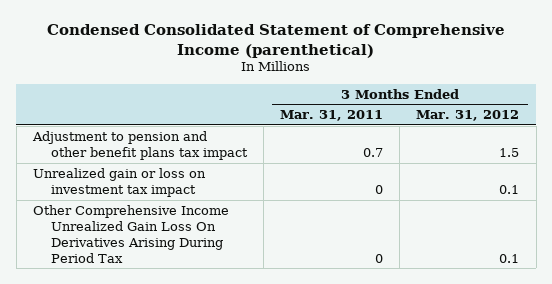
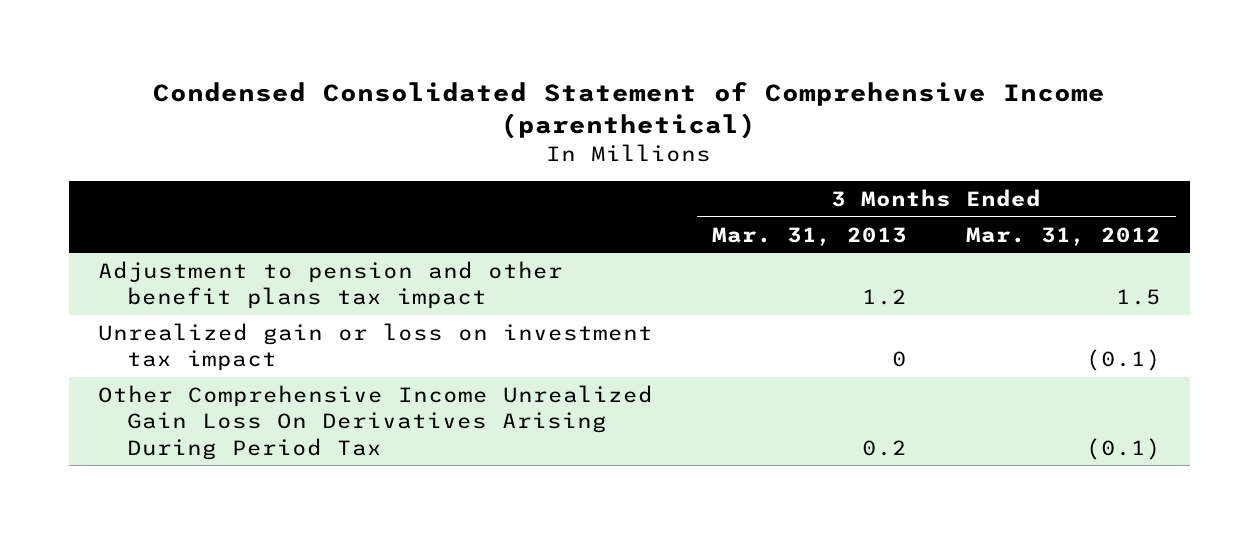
[280,110,384,122] Mar. 31, 2011 -> none
none -> [711,226,907,246] Mar. 31, 2013
[499,184,520,194] 0.1 -> [1085,349,1161,372] (0.1)
[499,253,520,263] 0.1 -> [1085,437,1161,460] (0.1)

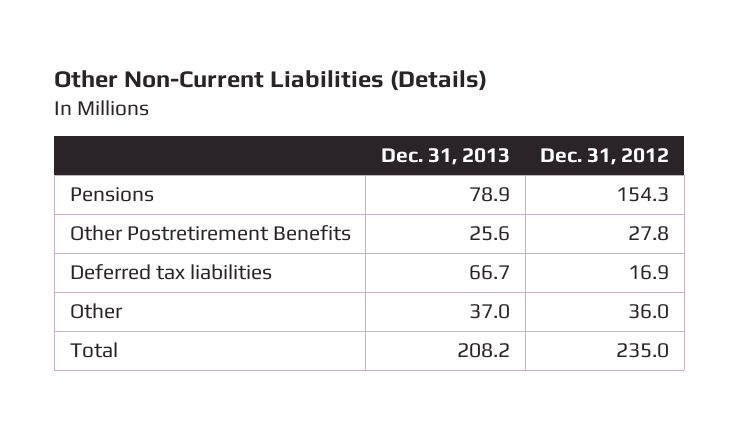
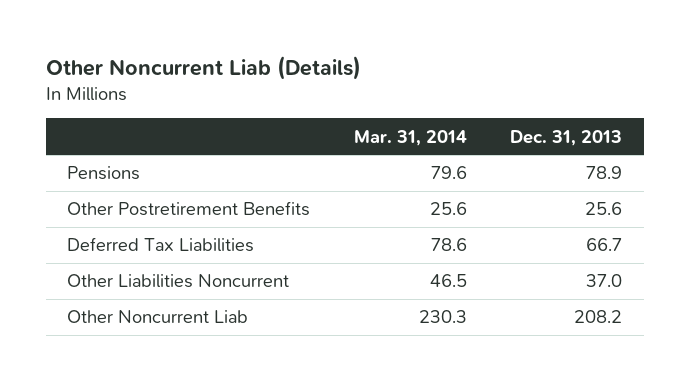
[54,69,488,91] Other Non-Current Liabilities (Details) -> [45,55,361,80] Other Noncurrent Liab (Details)
[540,147,670,165] Dec. 31, 2012 -> none
none -> [353,129,467,146] Mar. 31, 2014
[69,264,272,281] Deferred tax liabilities -> [67,237,255,253] Deferred Tax Liabilities
[69,303,123,320] Other -> [67,274,290,289] Other Liabilities Noncurrent
[69,342,118,359] Total -> [67,310,249,324] Other Noncurrent Liab

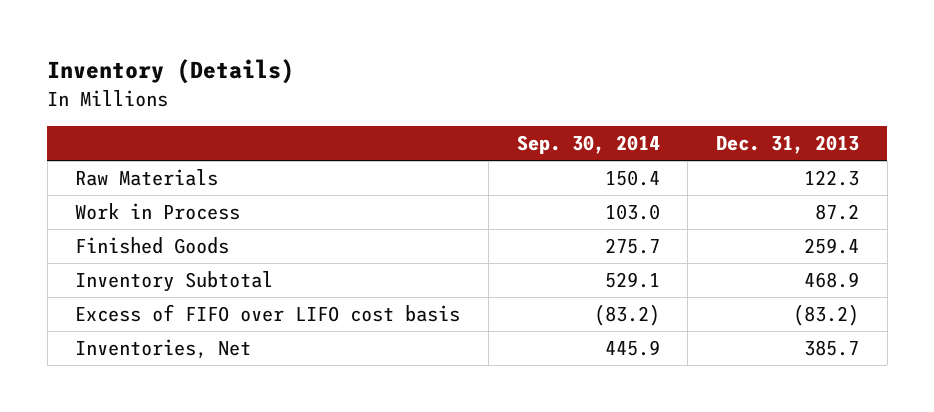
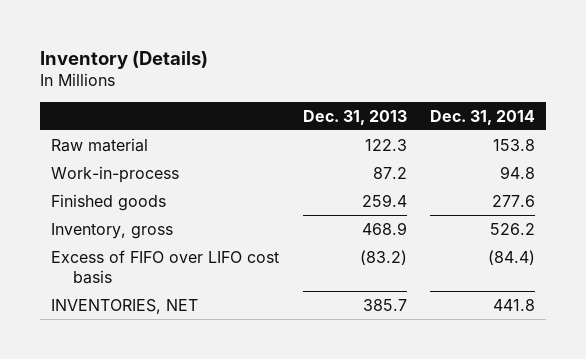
[516,135,660,155] Sep. 30, 2014 -> none
none -> [429,109,535,125] Dec. 31, 2014
[75,169,219,187] Raw Materials -> [51,137,149,152] Raw material
[75,203,241,221] Work in Process -> [51,165,180,183] Work-in-process
[75,237,230,255] Finished Goods -> [51,193,167,211] Finished goods
[75,271,274,293] Inventory Subtotal -> [51,222,174,239] Inventory, gross
[75,339,252,360] Inventories, Net -> [51,298,199,314] INVENTORIES, NET

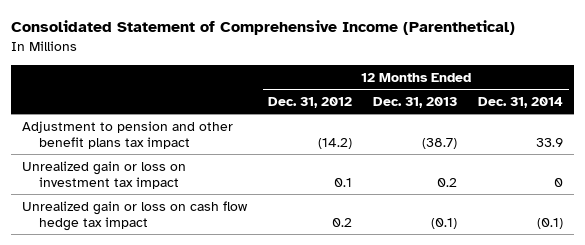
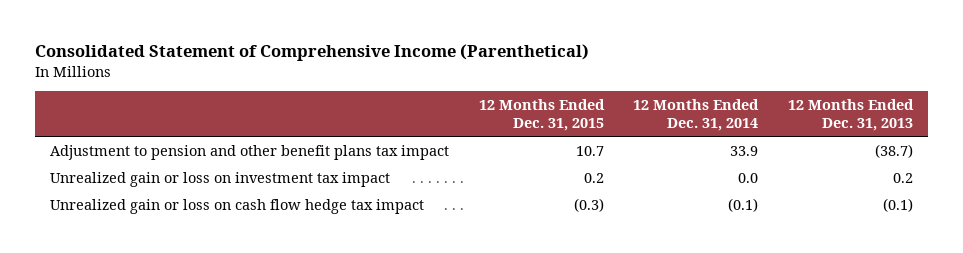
[267,96,352,108] Dec. 31, 2012 -> none
none -> [478,98,605,132] 12 Months Ended Dec. 31, 2015
[554,177,564,187] 0 -> [738,172,759,183] 0.0

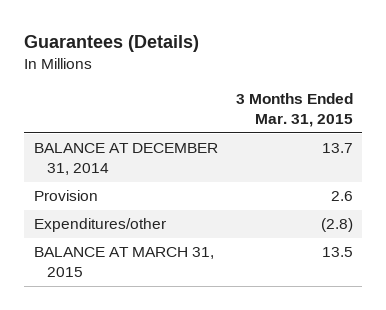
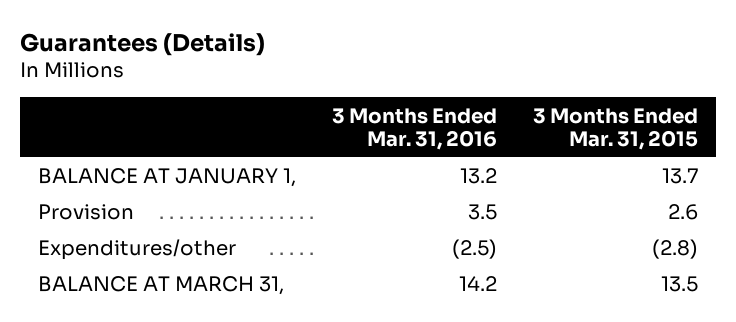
none -> [332,107,498,150] 3 Months Ended Mar. 31, 2016
[33,143,218,176] BALANCE AT DECEMBER 31, 2014 -> [37,168,296,188] BALANCE AT JANUARY 1,
[33,247,214,278] BALANCE AT MARCH 31, 2015 -> [37,276,284,296] BALANCE AT MARCH 31,

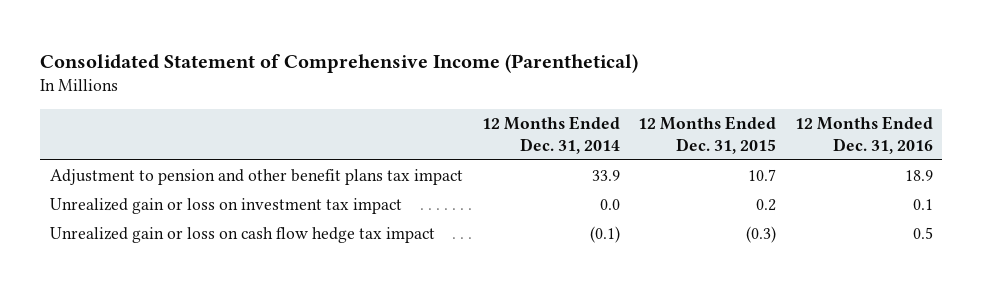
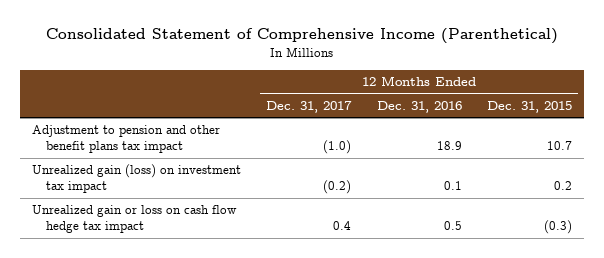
[481,116,620,154] 12 Months Ended Dec. 31, 2014 -> none
none -> [266,100,353,113] Dec. 31, 2017
[49,198,402,215] Unrealized gain or loss on investment tax impact -> [32,164,242,194] Unrealized gain (loss) on investment tax impact

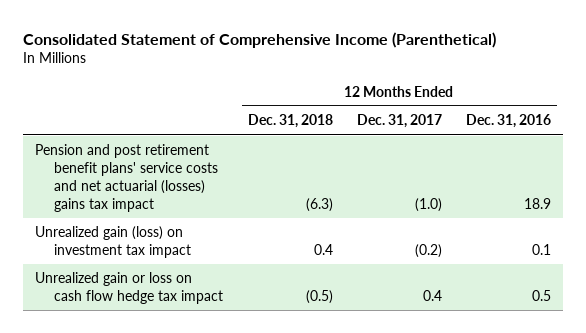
[486,100,572,113] Dec. 31, 2015 -> none
none -> [247,114,333,129] Dec. 31, 2018
[32,125,221,154] Adjustment to pension and other benefit plans tax impact -> [35,144,219,212] Pension and post retirement benefit plans' service costs and net actuarial (losses) gains tax impact

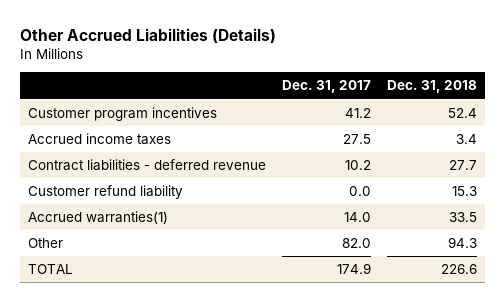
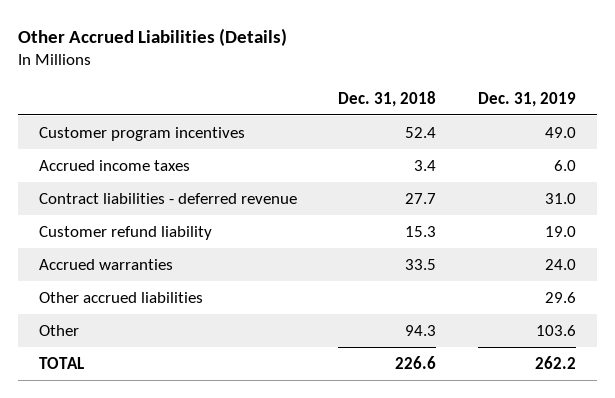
[281,80,371,94] Dec. 31, 2017 -> none
none -> [477,91,576,107] Dec. 31, 2019
[27,211,168,225] Accrued warranties(1) -> [38,259,173,271] Accrued warranties
none -> [38,292,203,304] Other accrued liabilities

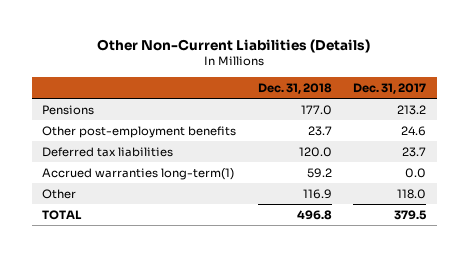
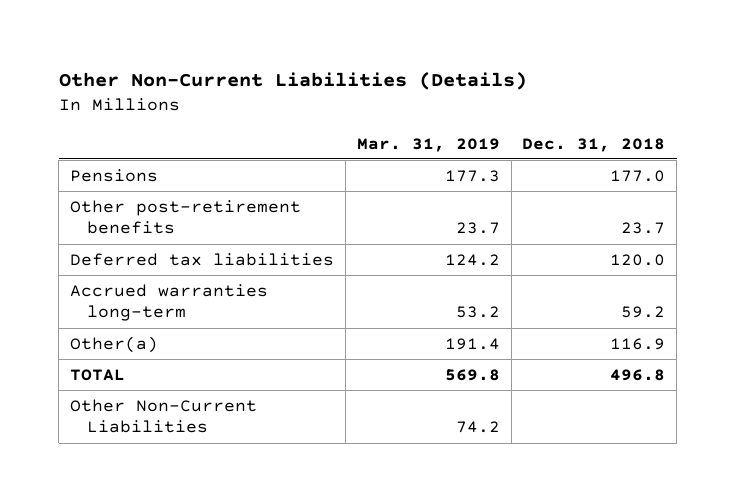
[353,82,427,94] Dec. 31, 2017 -> none
none -> [356,137,500,152] Mar. 31, 2019
[42,125,237,138] Other post-employment benefits -> [70,199,302,235] Other post-retirement benefits
[42,167,235,180] Accrued warranties long-term(1) -> [70,283,269,322] Accrued warranties long-term
[42,188,77,199] Other -> [70,335,159,353] Other(a)
none -> [70,398,258,434] Other Non-Current Liabilities

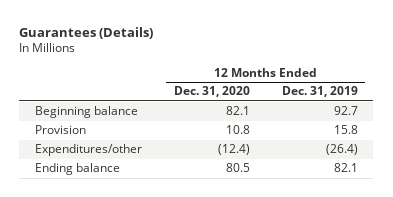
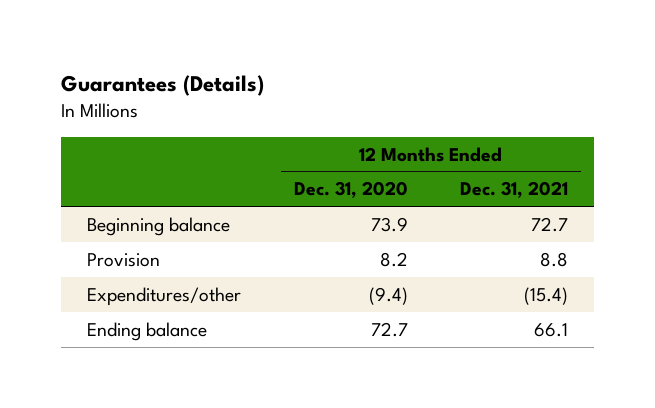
[281,86,358,98] Dec. 31, 2019 -> none
none -> [459,181,568,199] Dec. 31, 2021
[225,106,250,116] 82.1 -> [370,216,408,232] 73.9
[225,125,250,135] 10.8 -> [379,251,408,267] 8.2
[217,144,250,156] (12.4) -> [368,286,408,305] (9.4)
[225,163,250,173] 80.5 -> [370,321,408,337] 72.7

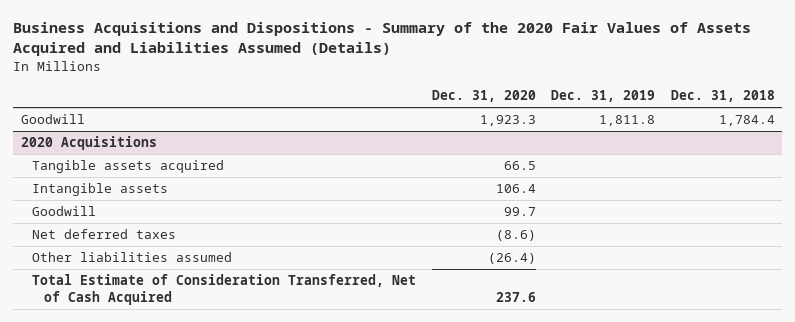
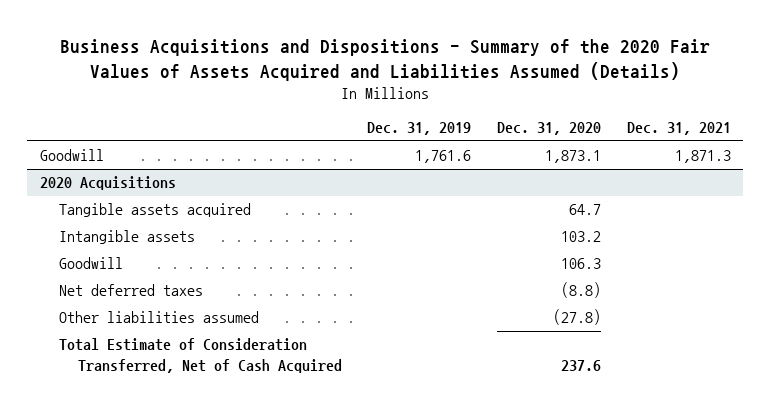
[670,90,775,103] Dec. 31, 2018 -> none
none -> [626,122,731,136] Dec. 31, 2021
[479,115,536,127] 1,923.3 -> [545,150,602,164] 1,873.1
[599,115,656,127] 1,811.8 -> [415,150,472,164] 1,761.6
[503,161,536,171] 66.5 -> [569,204,602,216] 64.7
[495,184,536,194] 106.4 -> [561,231,602,243] 103.2
[503,207,536,217] 99.7 -> [561,258,602,270] 106.3
[495,230,536,242] (8.6) -> [561,282,602,299] (8.8)
[487,253,536,265] (26.4) -> [553,309,602,326] (27.8)

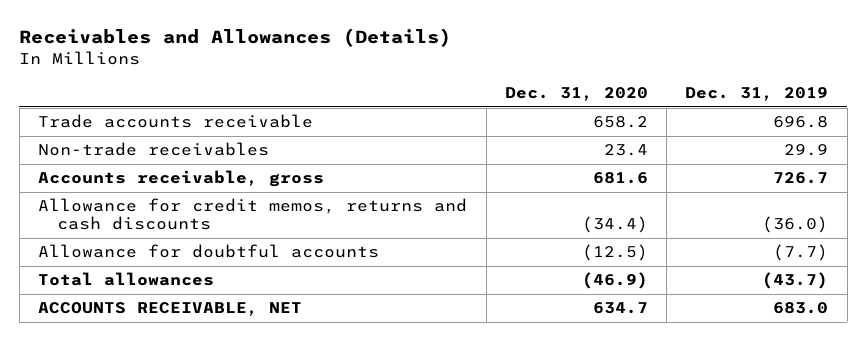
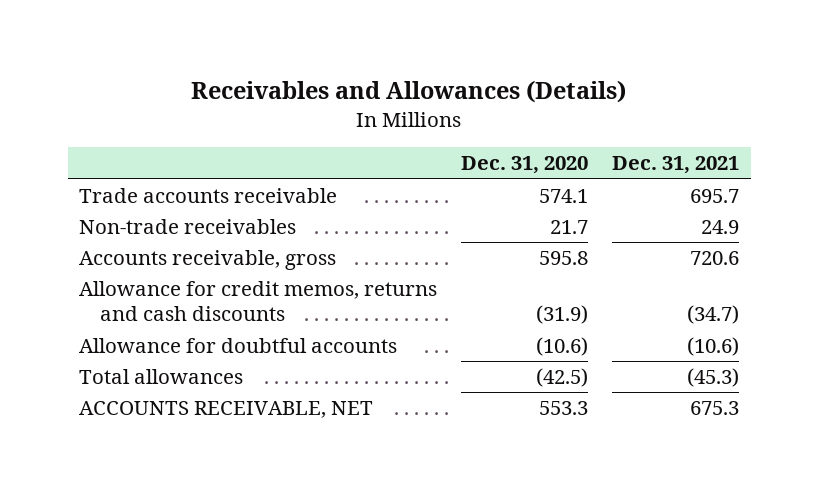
[685,87,829,102] Dec. 31, 2019 -> none
none -> [612,156,740,175] Dec. 31, 2021
[592,116,648,129] 658.2 -> [539,188,589,203] 574.1
[603,144,648,157] 23.4 -> [550,219,589,234] 21.7
[592,172,648,185] 681.6 -> [539,250,589,265] 595.8
[581,216,648,234] (34.4) -> [536,305,589,325] (31.9)
[581,244,648,262] (12.5) -> [536,336,589,356] (10.6)
[581,272,648,290] (46.9) -> [536,367,589,387] (42.5)
[592,302,648,315] 634.7 -> [539,400,589,415] 553.3

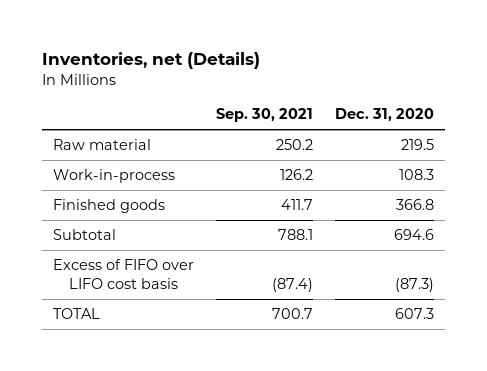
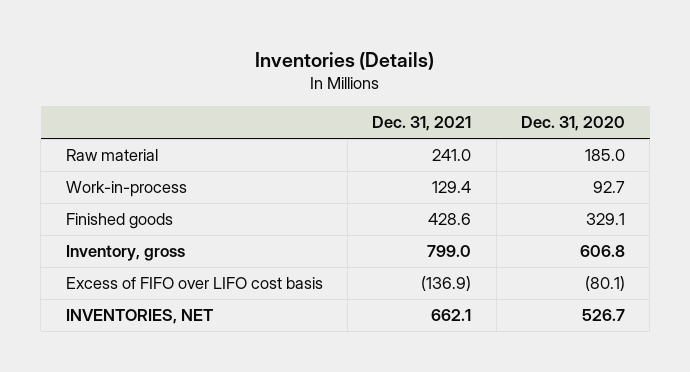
[42,51,261,69] Inventories, net (Details) -> [255,51,435,70] Inventories (Details)
[215,108,313,123] Sep. 30, 2021 -> none
none -> [372,116,472,132] Dec. 31, 2021
[53,229,117,241] Subtotal -> none
[53,308,101,320] TOTAL -> none
[400,139,434,151] 219.5 -> [584,149,625,162] 185.0
[398,169,434,181] 108.3 -> [592,181,625,194] 92.7
[395,199,434,211] 366.8 -> [585,213,625,226] 329.1
none -> [65,245,185,262] Inventory, gross
[394,277,434,292] (87.3) -> [584,276,625,292] (80.1)
none -> [65,309,213,325] INVENTORIES, NET

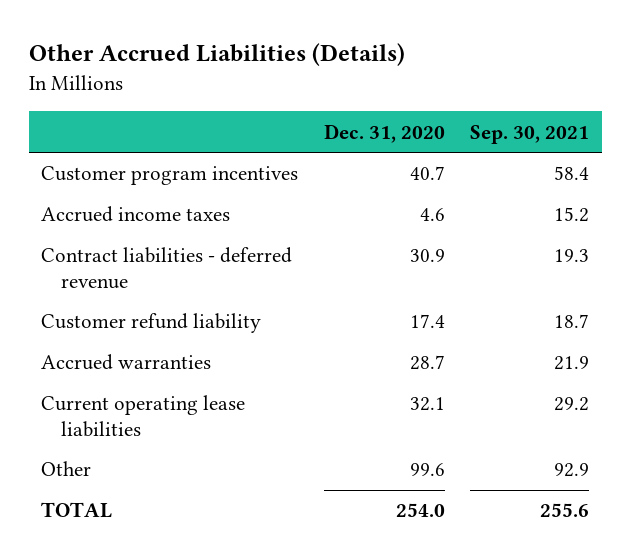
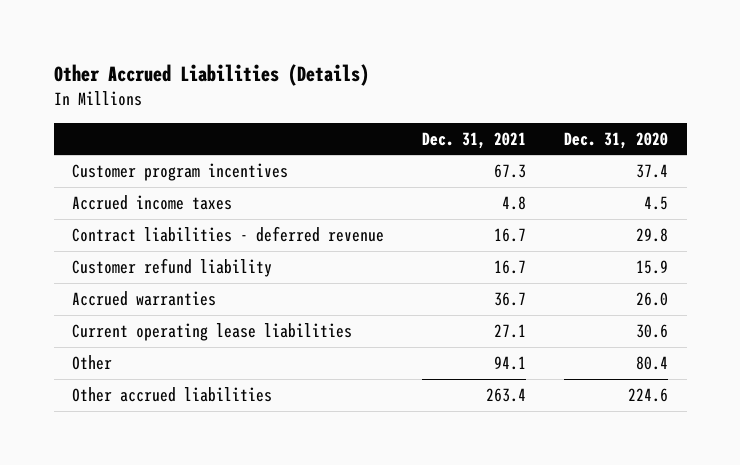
[470,124,590,144] Sep. 30, 2021 -> none
none -> [422,131,527,149] Dec. 31, 2021
[41,502,113,519] TOTAL -> none
[409,166,445,181] 40.7 -> [635,163,668,178] 37.4
[419,208,445,222] 4.6 -> [643,195,668,210] 4.5
[409,249,445,263] 30.9 -> [635,227,668,242] 29.8
[409,314,445,329] 17.4 -> [635,259,668,274] 15.9
[409,355,445,371] 28.7 -> [635,291,668,306] 26.0
[409,397,445,412] 32.1 -> [635,323,668,338] 30.6
[409,463,445,477] 99.6 -> [635,355,668,370] 80.4
none -> [72,386,273,402] Other accrued liabilities

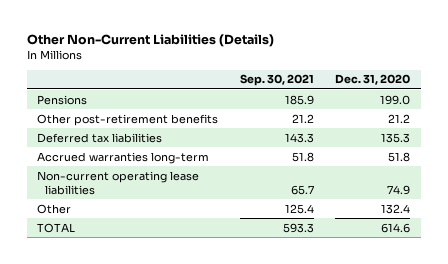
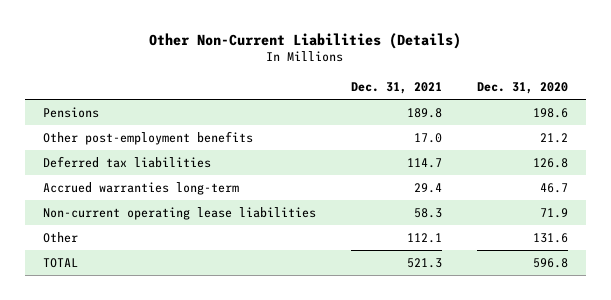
[239,74,314,87] Sep. 30, 2021 -> none
none -> [350,81,442,94] Dec. 31, 2021
[380,94,411,105] 199.0 -> [532,108,568,119] 198.6
[37,113,219,126] Other post-retirement benefits -> [42,131,253,146] Other post-employment benefits
[381,132,411,143] 135.3 -> [532,158,568,169] 126.8
[388,151,411,162] 51.8 -> [539,183,568,194] 46.7
[387,184,411,195] 74.9 -> [539,208,568,219] 71.9
[381,203,411,214] 132.4 -> [532,233,568,244] 131.6
[381,222,411,233] 614.6 -> [532,258,568,269] 596.8

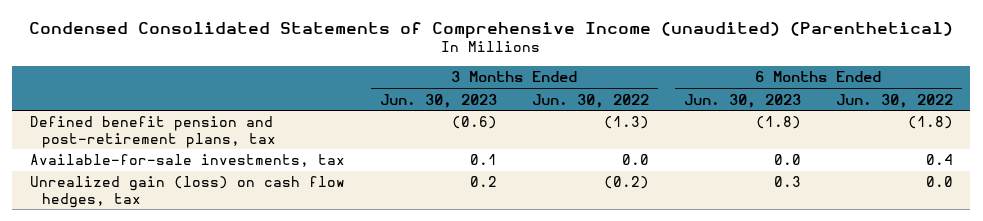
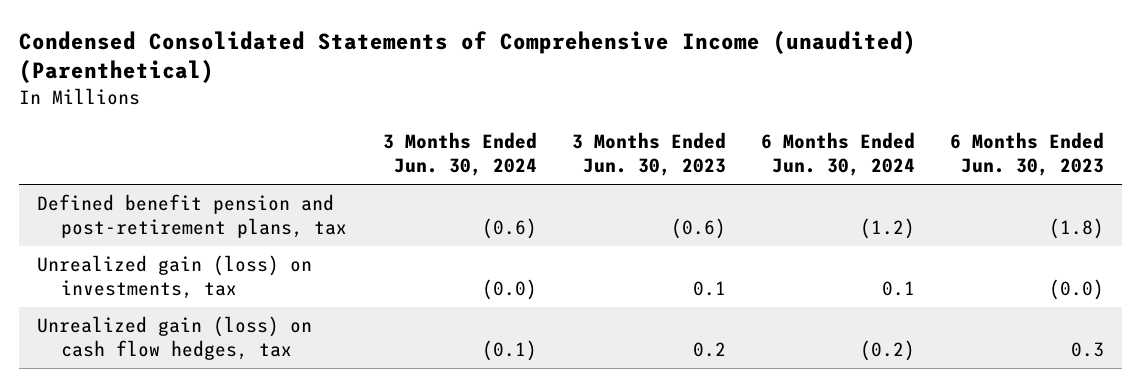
[531,93,649,108] Jun. 30, 2022 -> none
[835,93,953,108] Jun. 30, 2022 -> none
none -> [382,132,537,177] 3 Months Ended Jun. 30, 2024
none -> [760,132,915,177] 6 Months Ended Jun. 30, 2024
[29,154,345,168] Available-for-sale investments, tax -> [36,255,312,300] Unrealized gain (loss) on investments, tax
[773,154,801,166] 0.0 -> [1049,279,1105,301] (0.0)

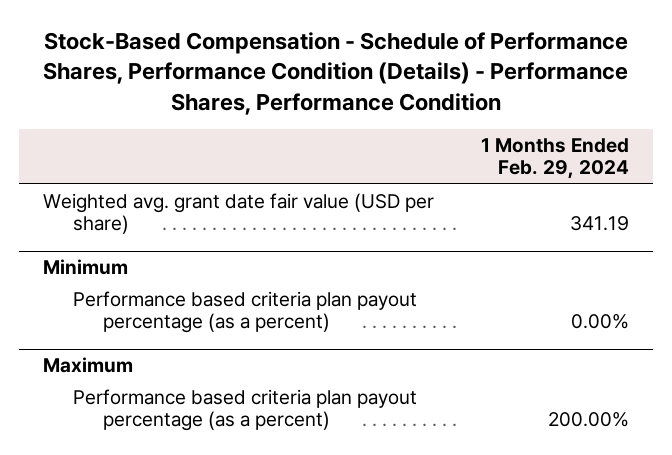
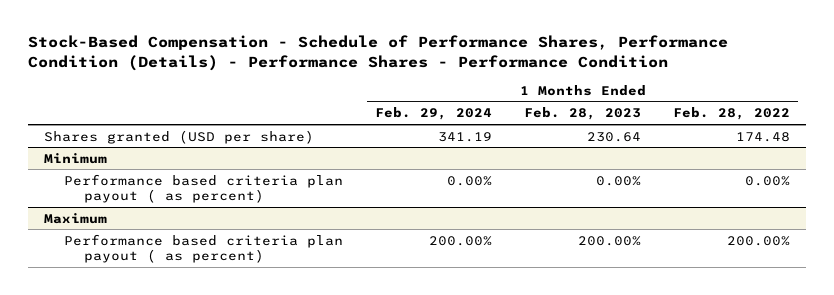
[42,32,628,115] Stock-Based Compensation - Schedule of Performance Shares, Performance Condition (Details) - Performance Shares, Performance Condition -> [27,35,728,71] Stock-Based Compensation - Schedule of Performance Shares, Performance Condition (Details) - Performance Shares - Performance Condition
none -> [524,107,642,121] Feb. 28, 2023
none -> [673,107,791,121] Feb. 28, 2022
[42,192,434,235] Weighted avg. grant date fair value (USD per share) -> [43,129,314,144] Shares granted (USD per share)
[72,290,417,334] Performance based criteria plan payout percentage (as a percent) -> [63,173,343,203] Performance based criteria plan payout ( as percent)
[72,388,417,432] Performance based criteria plan payout percentage (as a percent) -> [63,233,343,263] Performance based criteria plan payout ( as percent)

